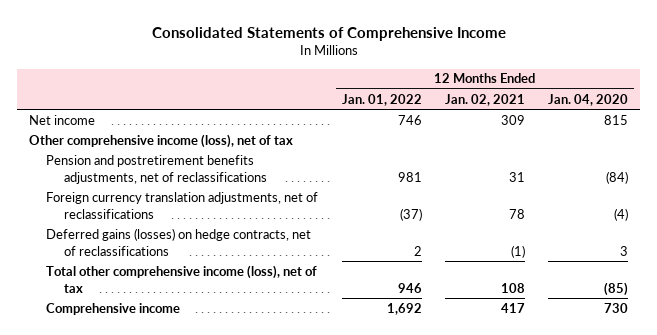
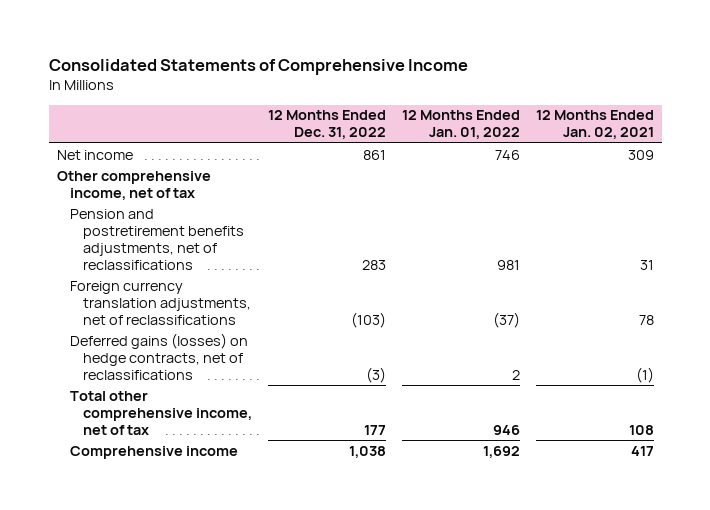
[548,93,629,106] Jan. 04, 2020 -> none
none -> [267,110,386,140] 12 Months Ended Dec. 31, 2022
[28,133,293,148] Other comprehensive income (loss), net of tax -> [56,170,211,200] Other comprehensive income, net of tax
[46,264,318,293] Total other comprehensive income (loss), net of tax -> [69,390,252,435] Total other comprehensive income, net of tax

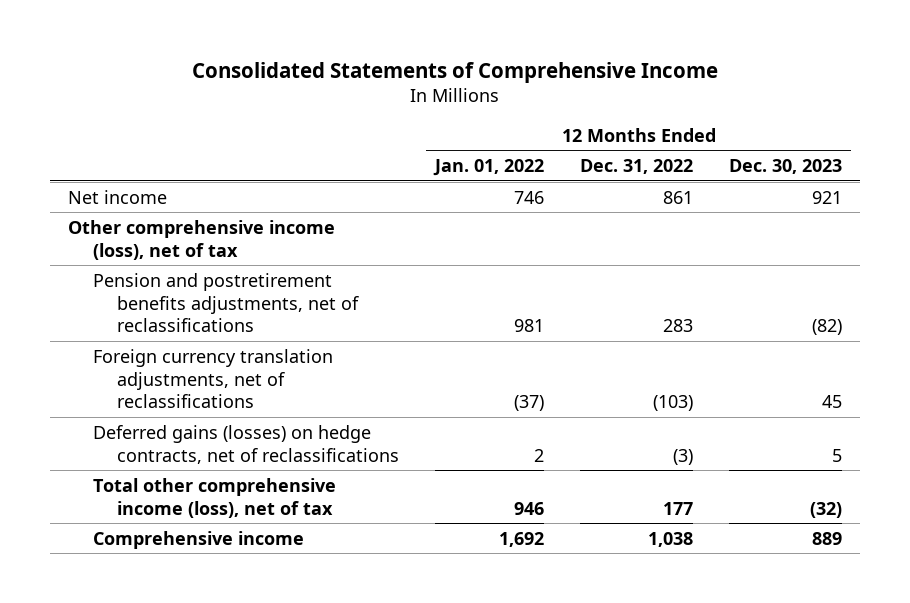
[535,110,654,140] 12 Months Ended Jan. 02, 2021 -> none
none -> [729,159,843,175] Dec. 30, 2023
[56,170,211,200] Other comprehensive income, net of tax -> [68,219,336,260] Other comprehensive income (loss), net of tax
[69,390,252,435] Total other comprehensive income, net of tax -> [92,477,336,518] Total other comprehensive income (loss), net of tax

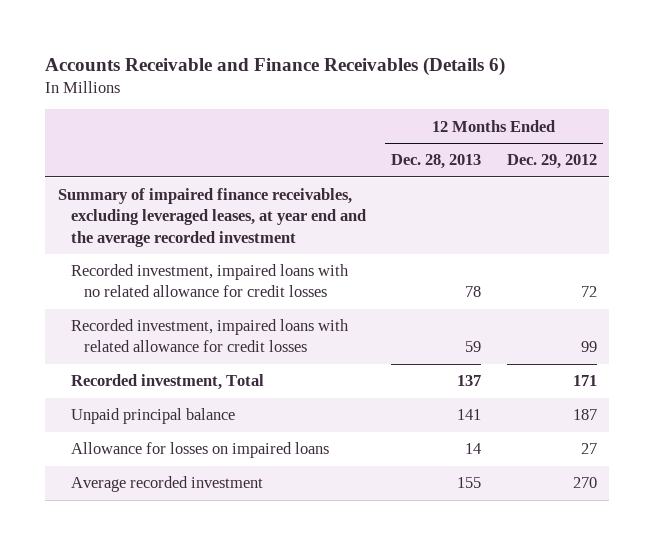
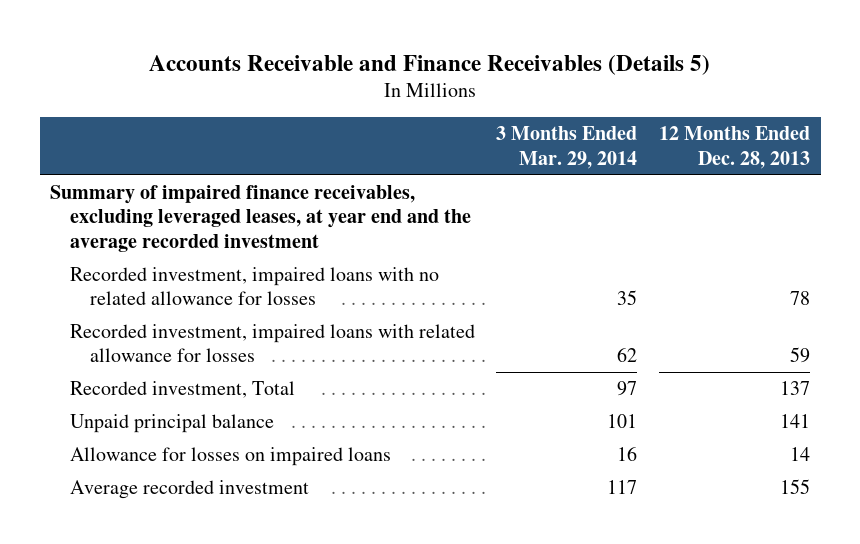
[44,56,505,76] Accounts Receivable and Finance Receivables (Details 6) -> [149,54,711,75] Accounts Receivable and Finance Receivables (Details 5)
[506,154,597,170] Dec. 29, 2012 -> none
none -> [496,126,638,169] 3 Months Ended Mar. 29, 2014
[70,264,349,298] Recorded investment, impaired loans with no related allowance for credit losses -> [70,267,440,306] Recorded investment, impaired loans with no related allowance for losses
[70,319,349,353] Recorded investment, impaired loans with related allowance for credit losses -> [70,324,476,363] Recorded investment, impaired loans with related allowance for losses

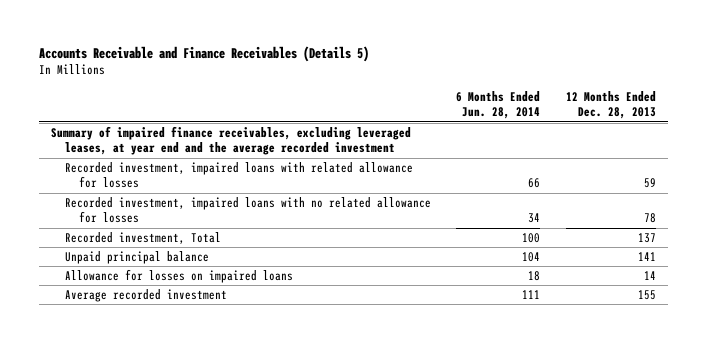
[496,126,638,169] 3 Months Ended Mar. 29, 2014 -> none
none -> [456,90,541,120] 6 Months Ended Jun. 28, 2014
[70,267,440,306] Recorded investment, impaired loans with no related allowance for losses -> [65,196,432,224] Recorded investment, impaired loans with no related allowance for losses

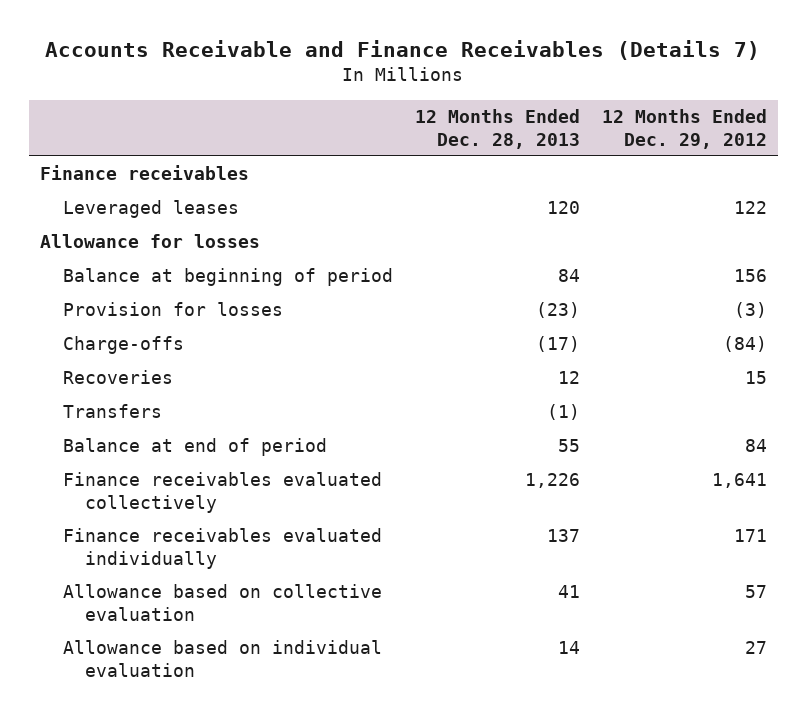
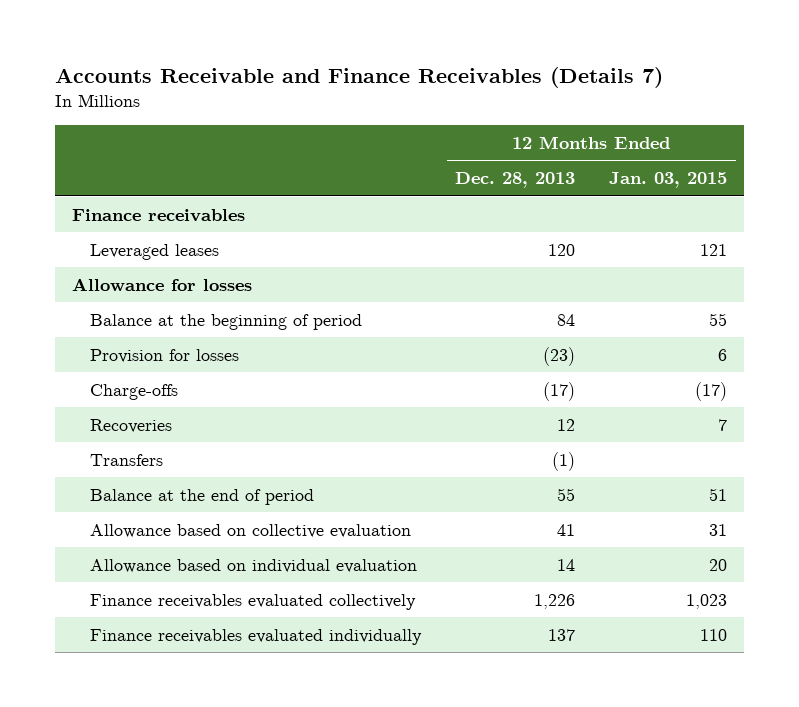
[601,108,767,149] 12 Months Ended Dec. 29, 2012 -> none
none -> [609,172,728,189] Jan. 03, 2015
[62,268,393,287] Balance at beginning of period -> [90,313,363,330] Balance at the beginning of period
[62,438,327,457] Balance at end of period -> [90,488,315,505] Balance at the end of period
[62,472,382,514] Finance receivables evaluated collectively -> [90,593,417,610] Finance receivables evaluated collectively
[62,528,382,570] Finance receivables evaluated individually -> [90,628,423,645] Finance receivables evaluated individually

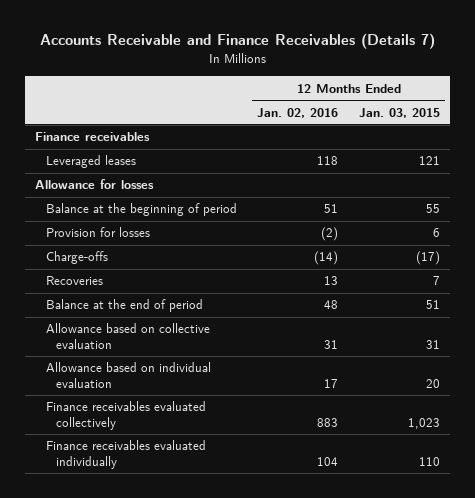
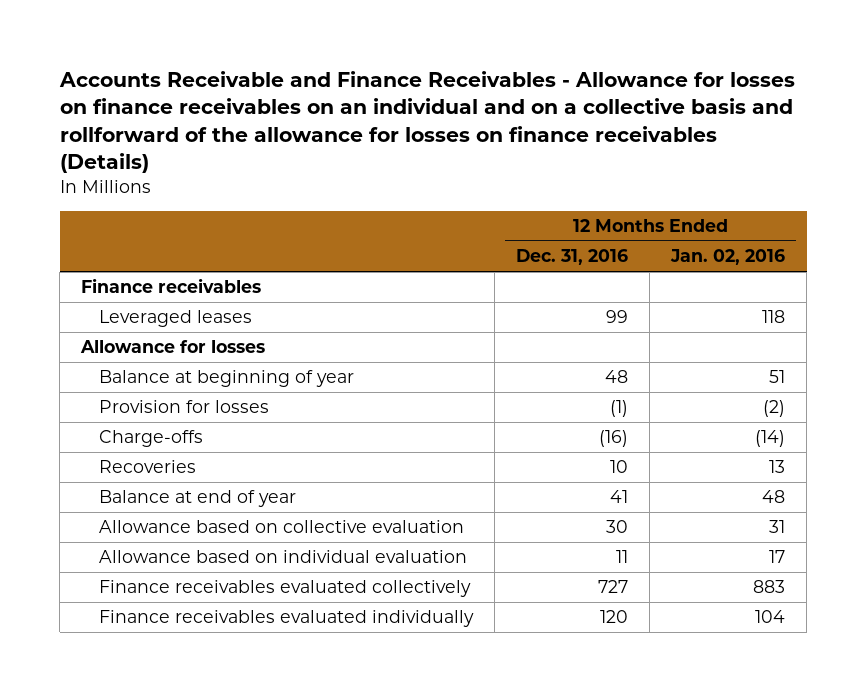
[39,33,435,50] Accounts Receivable and Finance Receivables (Details 7) -> [58,71,795,174] Accounts Receivable and Finance Receivables - Allowance for losses on finance receivables on an individual and on a collective basis and rollforward of the allowance for losses on finance receivables (Details)
[358,107,440,118] Jan. 03, 2015 -> none
none -> [516,249,629,266] Dec. 31, 2016
[45,203,237,217] Balance at the beginning of period -> [98,370,354,388] Balance at beginning of year
[45,299,203,313] Balance at the end of period -> [98,490,296,508] Balance at end of year

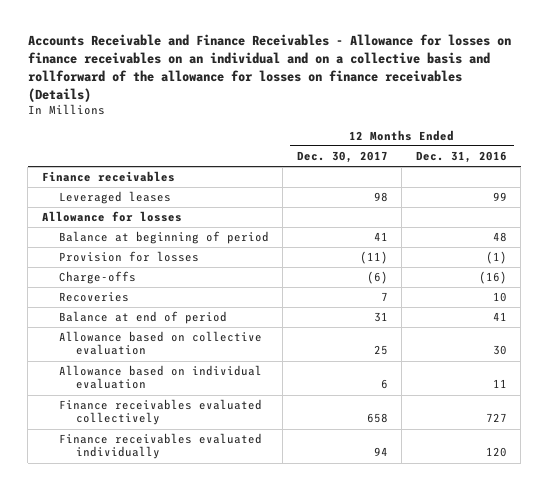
[670,249,786,266] Jan. 02, 2016 -> none
none -> [296,151,388,164] Dec. 30, 2017
[98,370,354,388] Balance at beginning of year -> [58,231,269,245] Balance at beginning of period
[98,490,296,508] Balance at end of year -> [58,311,227,325] Balance at end of period

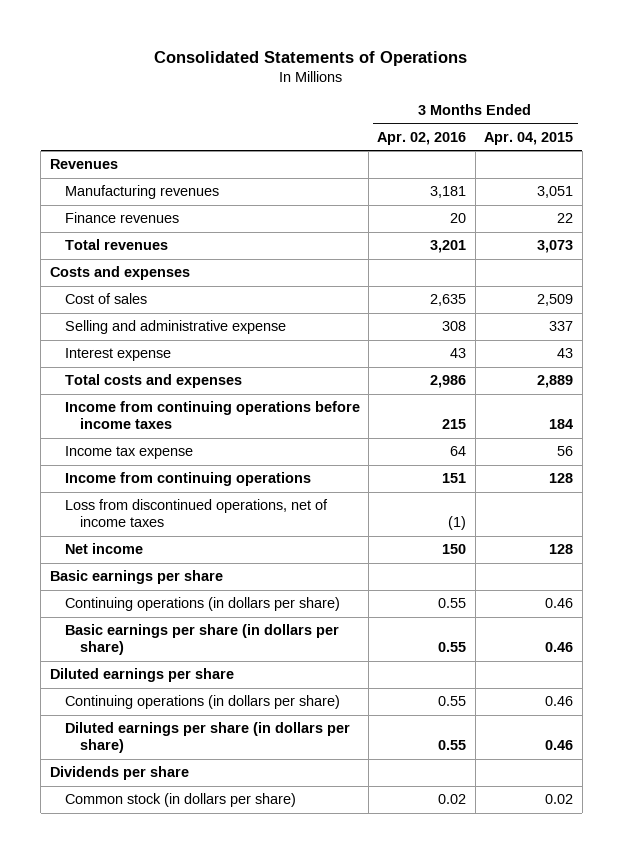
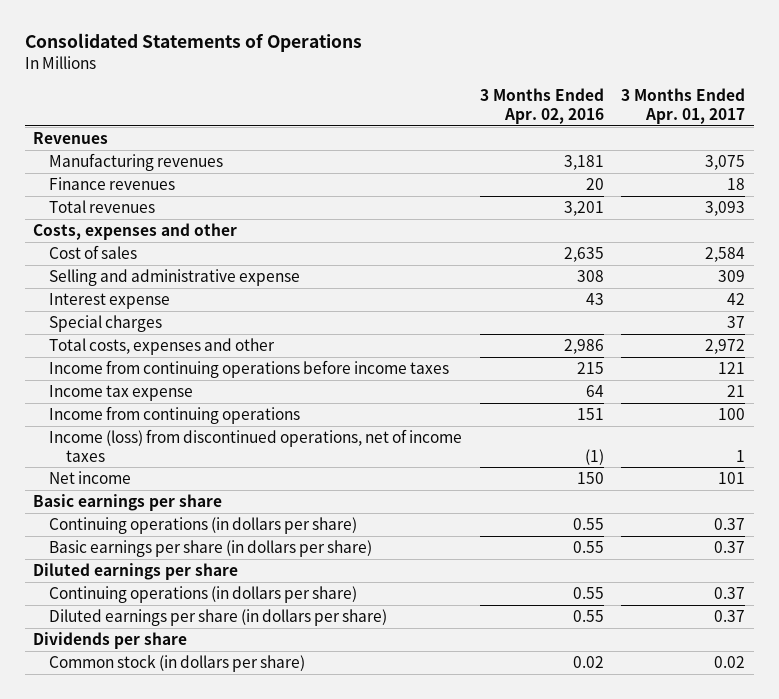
[484,131,574,145] Apr. 04, 2015 -> none
none -> [621,88,746,124] 3 Months Ended Apr. 01, 2017
[49,266,190,281] Costs and expenses -> [33,223,238,241] Costs, expenses and other
none -> [49,315,163,333] Special charges
[64,374,242,389] Total costs and expenses -> [49,338,276,356] Total costs, expenses and other
[64,499,328,528] Loss from discontinued operations, net of income taxes -> [49,429,463,462] Income (loss) from discontinued operations, net of income taxes

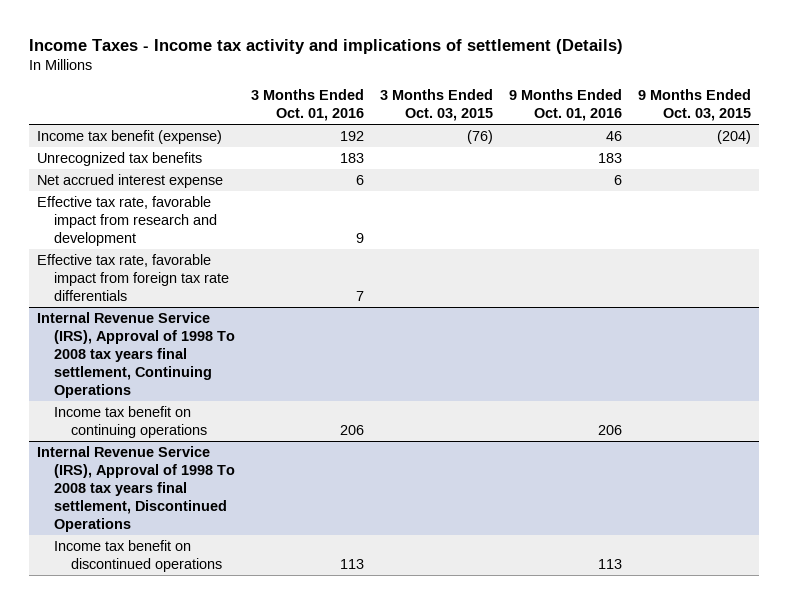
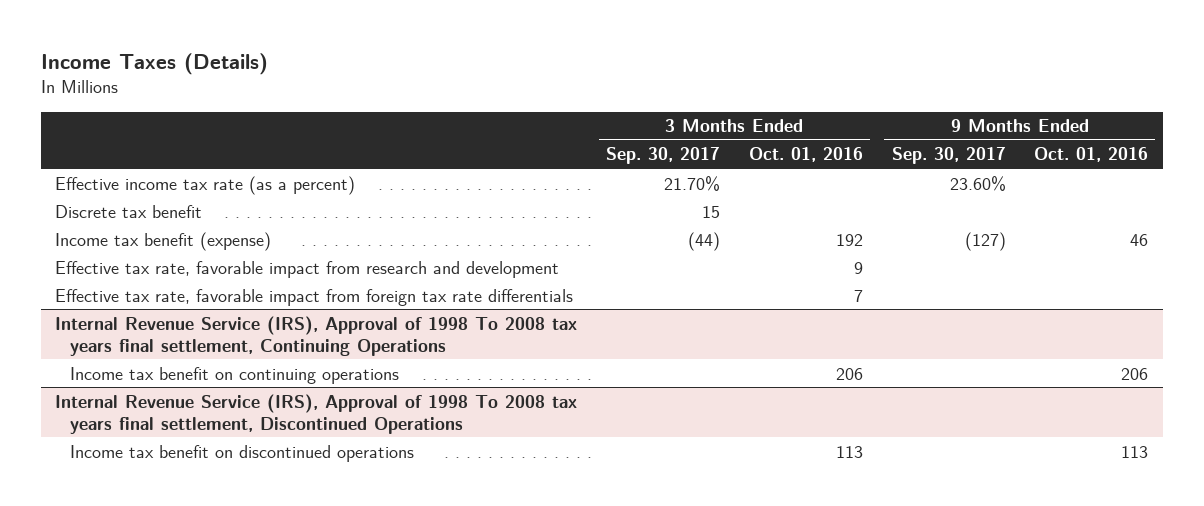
[28,38,623,54] Income Taxes - Income tax activity and implications of settlement (Details) -> [41,53,269,76] Income Taxes (Details)
[380,89,494,122] 3 Months Ended Oct. 03, 2015 -> none
[638,89,752,122] 9 Months Ended Oct. 03, 2015 -> none
none -> [606,147,721,165] Sep. 30, 2017
none -> [891,147,1006,165] Sep. 30, 2017
none -> [55,175,356,195] Effective income tax rate (as a percent)
none -> [55,204,203,218] Discrete tax benefit
[36,151,202,166] Unrecognized tax benefits -> none
[36,173,223,188] Net accrued interest expense -> none

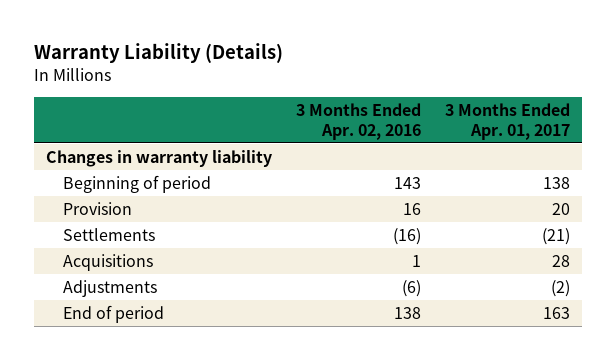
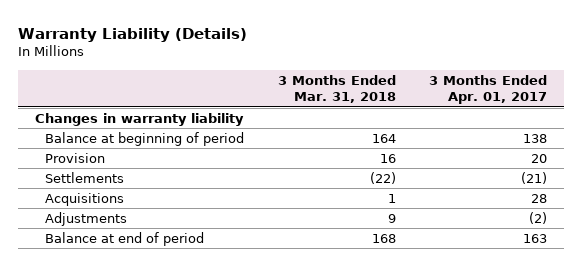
[295,103,421,140] 3 Months Ended Apr. 02, 2016 -> none
none -> [277,74,396,104] 3 Months Ended Mar. 31, 2018
[62,175,211,194] Beginning of period -> [45,132,245,147] Balance at beginning of period
[62,305,164,324] End of period -> [45,232,205,247] Balance at end of period

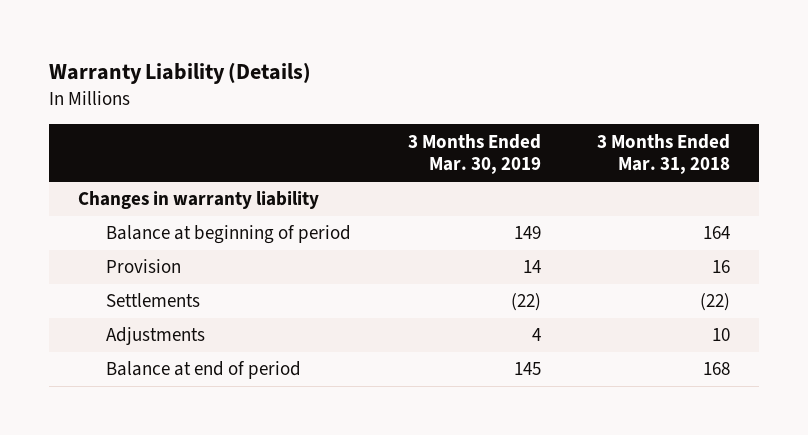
[429,74,548,105] 3 Months Ended Apr. 01, 2017 -> none
none -> [407,133,541,175] 3 Months Ended Mar. 30, 2019
[45,193,125,207] Acquisitions -> none
[387,214,396,224] 9 -> [712,328,731,342] 10

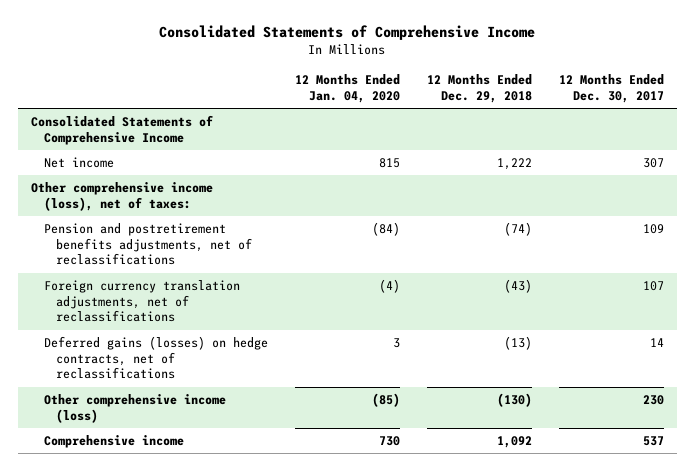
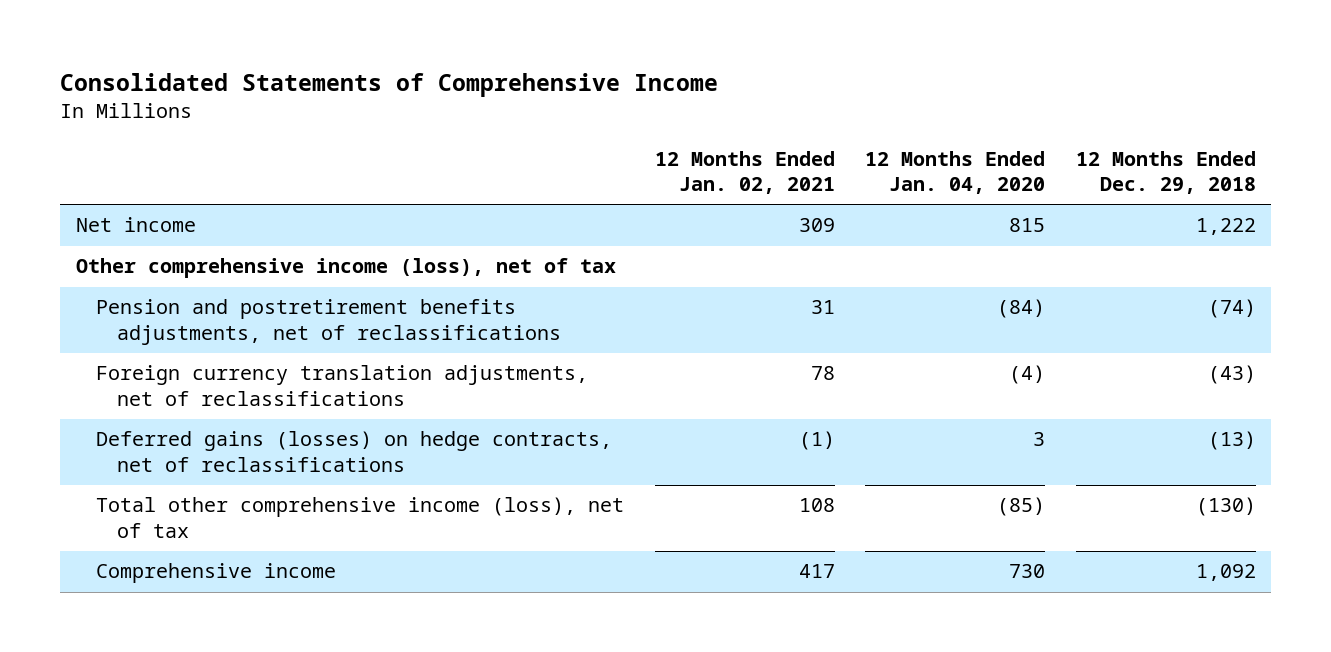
[558,74,664,103] 12 Months Ended Dec. 30, 2017 -> none
none -> [654,150,835,195] 12 Months Ended Jan. 02, 2021
[31,115,214,145] Consolidated Statements of Comprehensive Income -> none
[31,182,214,211] Other comprehensive income (loss), net of taxes: -> [75,258,616,279] Other comprehensive income (loss), net of tax
[43,394,226,423] Other comprehensive income (loss) -> [96,497,625,539] Total other comprehensive income (loss), net of tax

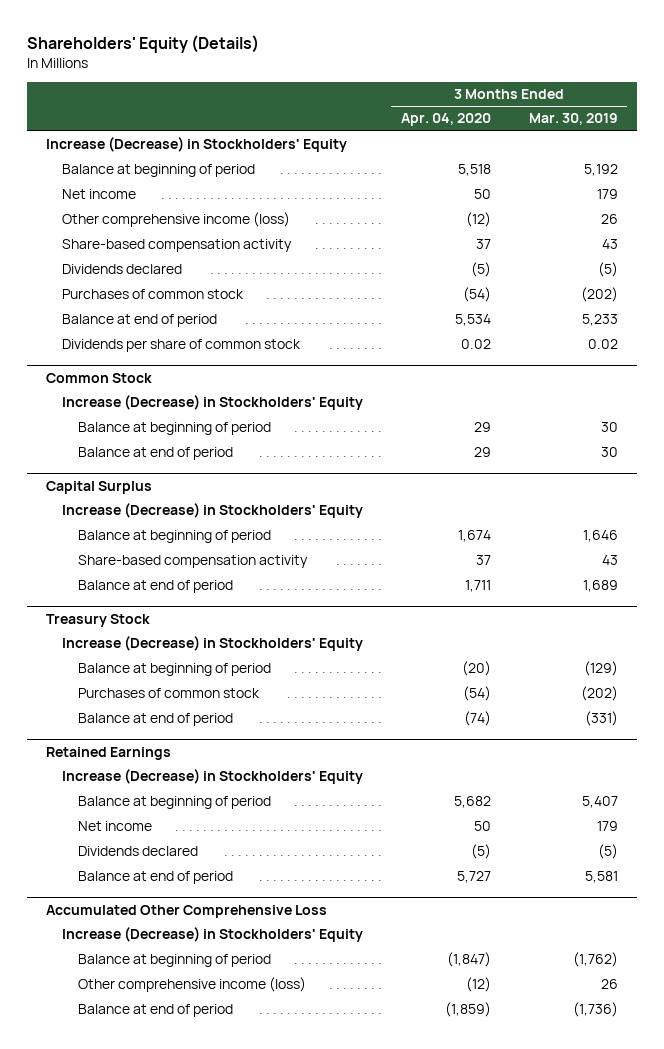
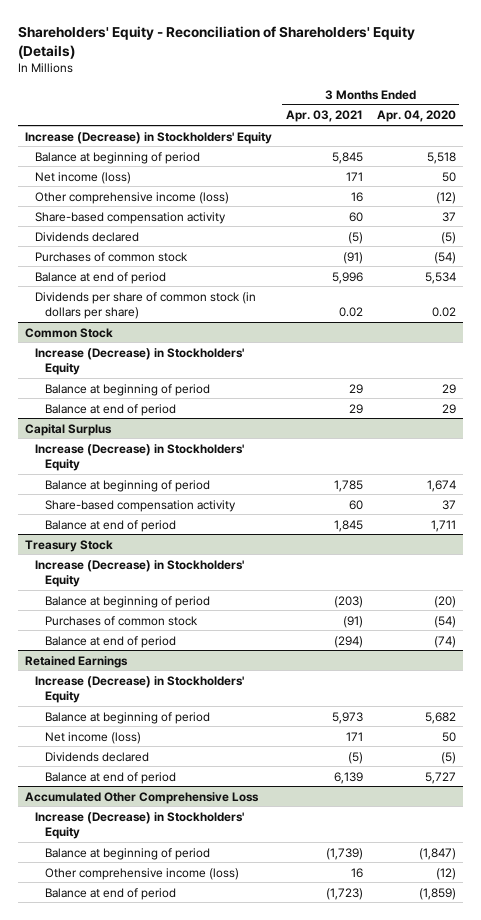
[27,34,260,53] Shareholders' Equity (Details) -> [17,25,415,59] Shareholders' Equity - Reconciliation of Shareholders' Equity (Details)
[528,113,618,126] Mar. 30, 2019 -> none
none -> [285,110,363,123] Apr. 03, 2021
[62,189,137,200] Net income -> [34,171,131,184] Net income (loss)
[62,339,302,353] Dividends per share of common stock -> [34,291,256,319] Dividends per share of common stock (in dollars per share)
[77,821,152,832] Net income -> [44,731,141,744] Net income (loss)

